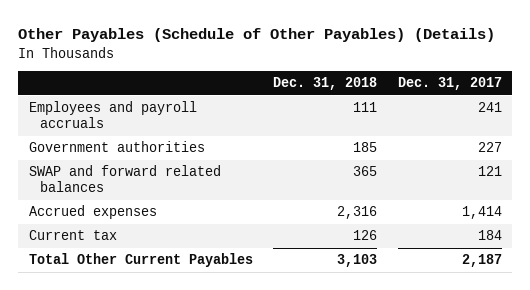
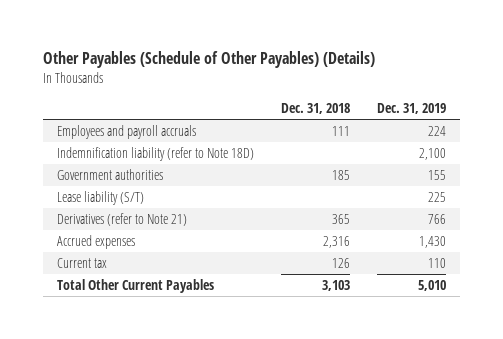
[397,77,502,91] Dec. 31, 2017 -> none
none -> [377,102,447,114] Dec. 31, 2019
none -> [56,147,254,162] Indemnification liability (refer to Note 18D)
none -> [56,191,144,206] Lease liability (S/T)
[28,165,221,193] SWAP and forward related balances -> [56,213,187,227] Derivatives (refer to Note 21)

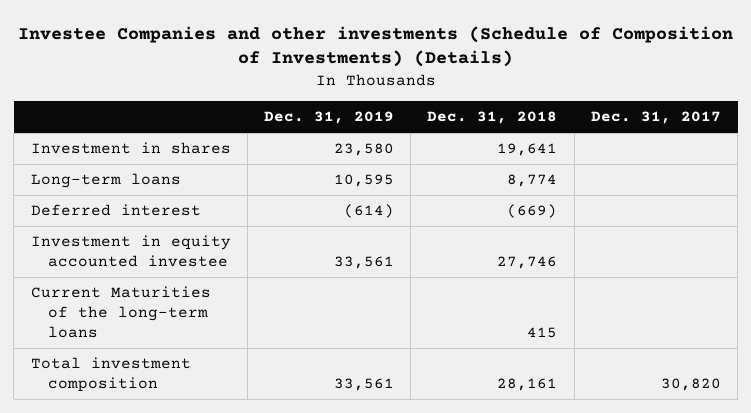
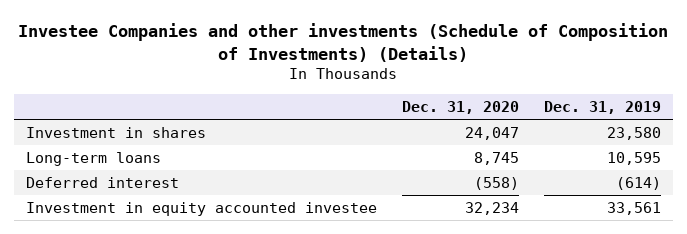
[427,111,558,125] Dec. 31, 2018 -> none
[590,111,721,125] Dec. 31, 2017 -> none
none -> [401,101,519,115] Dec. 31, 2020
[30,286,211,339] Current Maturities of the long-term loans -> none
[30,357,191,393] Total investment composition -> none

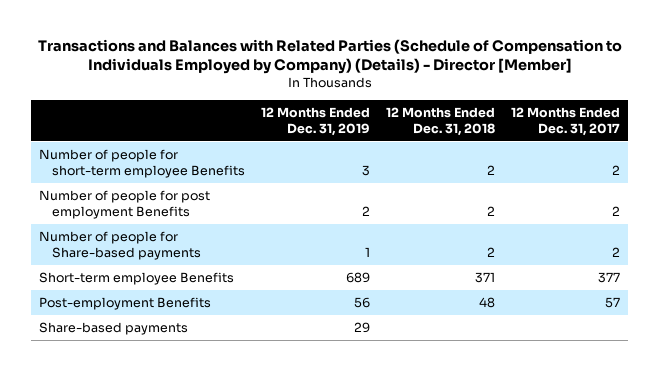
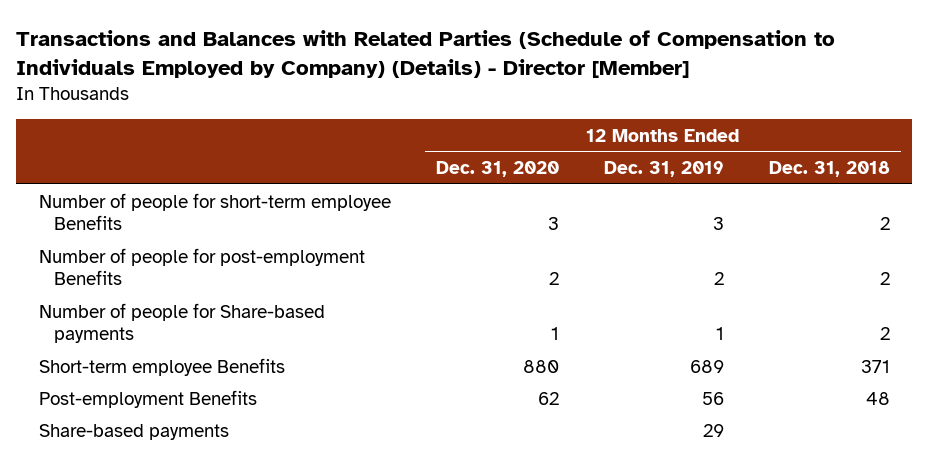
[511,106,621,136] 12 Months Ended Dec. 31, 2017 -> none
none -> [435,160,559,177] Dec. 31, 2020
[39,190,211,220] Number of people for post employment Benefits -> [38,247,365,286] Number of people for post-employment Benefits

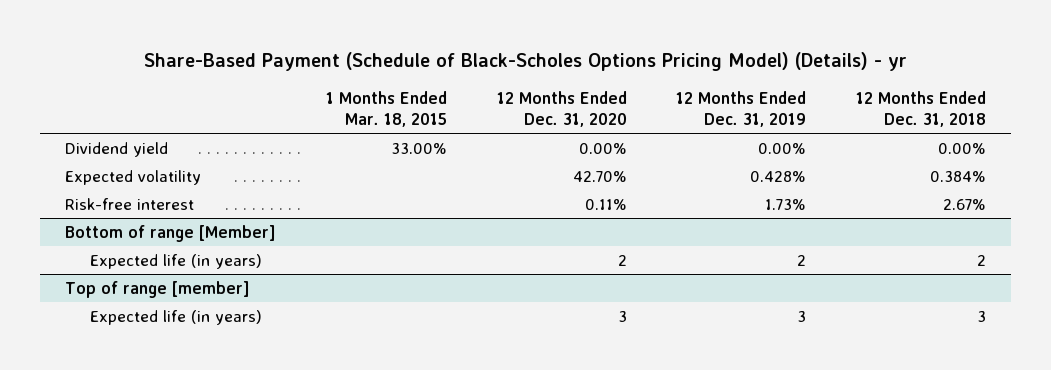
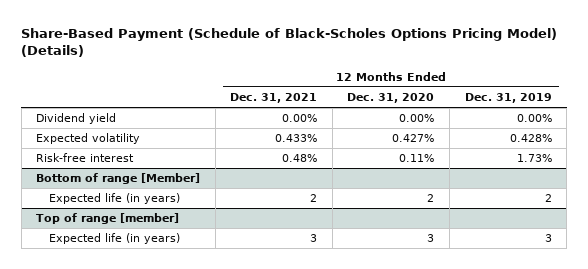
[143,51,907,71] Share-Based Payment (Schedule of Black-Scholes Options Pricing Model) (Details) - yr -> [21,28,558,58] Share-Based Payment (Schedule of Black-Scholes Options Pricing Model) (Details)
[325,90,447,128] 1 Months Ended Mar. 18, 2015 -> none
[855,90,986,128] 12 Months Ended Dec. 31, 2018 -> none
none -> [230,93,318,104] Dec. 31, 2021
[572,170,627,182] 42.70% -> [392,134,435,143] 0.427%

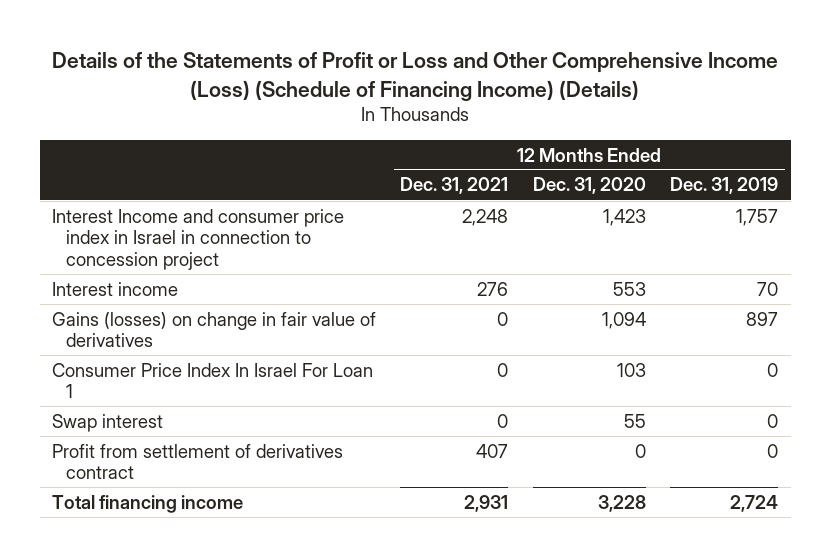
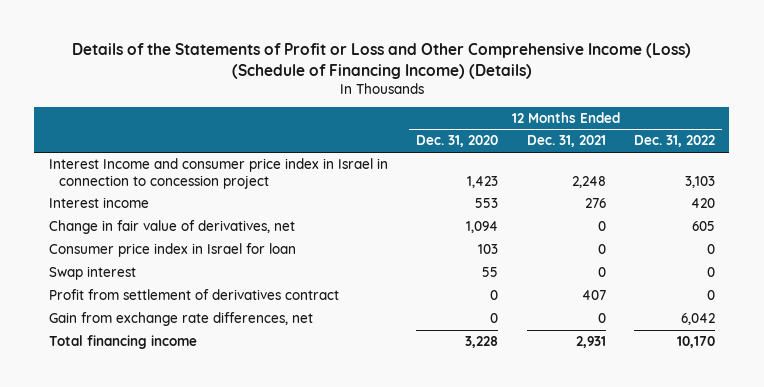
[670,177,779,195] Dec. 31, 2019 -> none
none -> [634,135,716,148] Dec. 31, 2022
[51,311,376,348] Gains (losses) on change in fair value of derivatives -> [48,220,295,235] Change in fair value of derivatives, net
[51,362,373,399] Consumer Price Index In Israel For Loan 1 -> [48,243,296,258] Consumer price index in Israel for loan
none -> [48,312,313,327] Gain from exchange rate differences, net

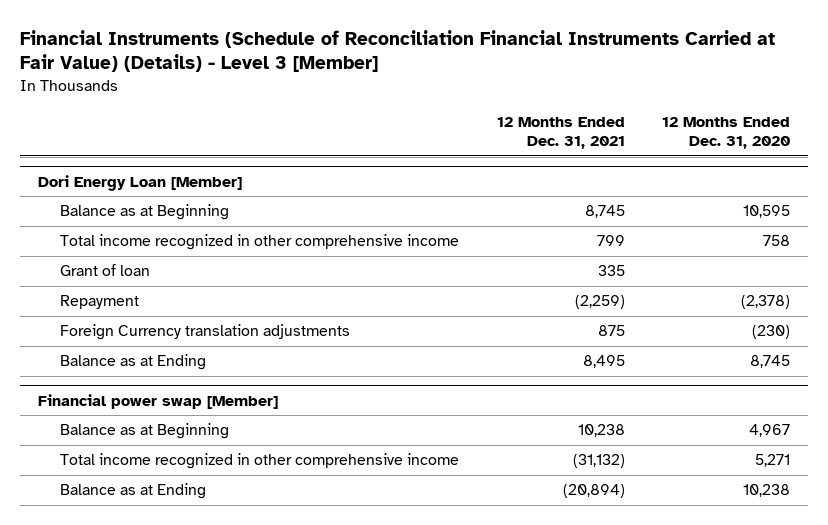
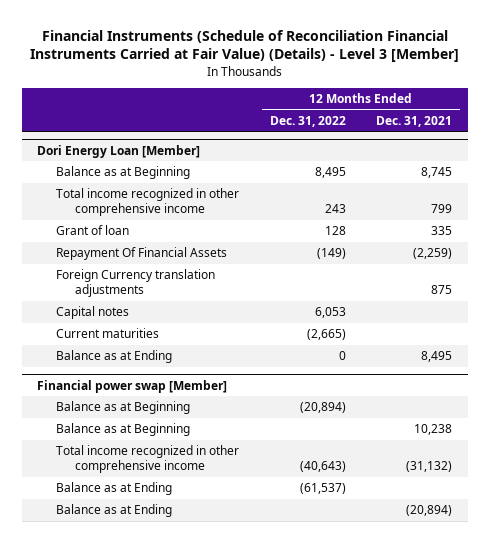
[661,117,790,150] 12 Months Ended Dec. 31, 2020 -> none
none -> [269,115,346,127] Dec. 31, 2022
[60,295,140,310] Repayment -> [56,247,228,261] Repayment Of Financial Assets
none -> [56,306,130,320] Capital notes
none -> [56,328,160,339] Current maturities
none -> [56,401,191,415] Balance as at Beginning
none -> [56,482,173,496] Balance as at Ending

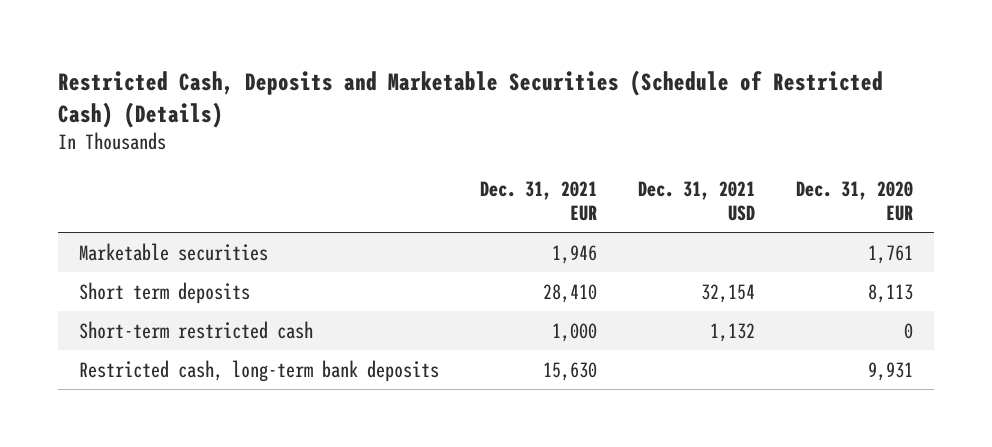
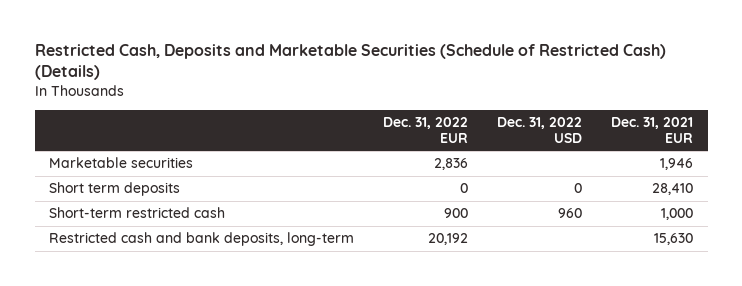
[638,181,756,222] Dec. 31, 2021 USD -> none
[796,181,914,222] Dec. 31, 2020 EUR -> none
none -> [383,117,469,144] Dec. 31, 2022 EUR
none -> [497,117,583,144] Dec. 31, 2022 USD
[78,359,439,382] Restricted cash, long-term bank deposits -> [49,232,355,247] Restricted cash and bank deposits, long-term

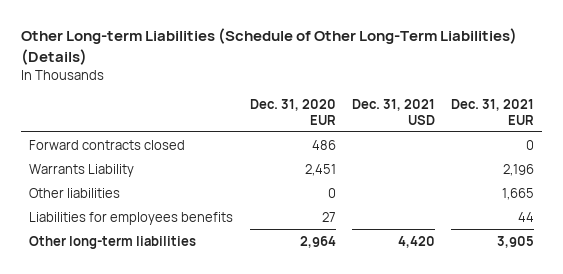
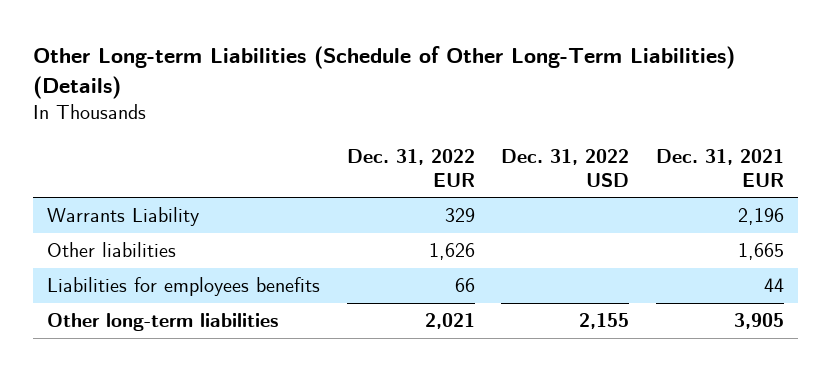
[249,99,336,125] Dec. 31, 2020 EUR -> none
[351,99,435,125] Dec. 31, 2021 USD -> none
none -> [346,148,475,187] Dec. 31, 2022 EUR
none -> [501,148,630,187] Dec. 31, 2022 USD
[29,139,186,150] Forward contracts closed -> none

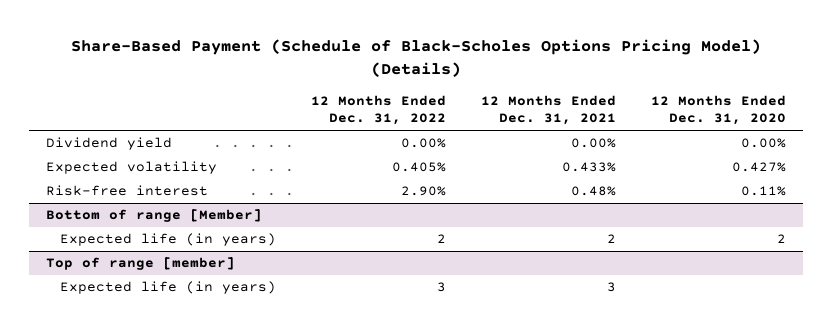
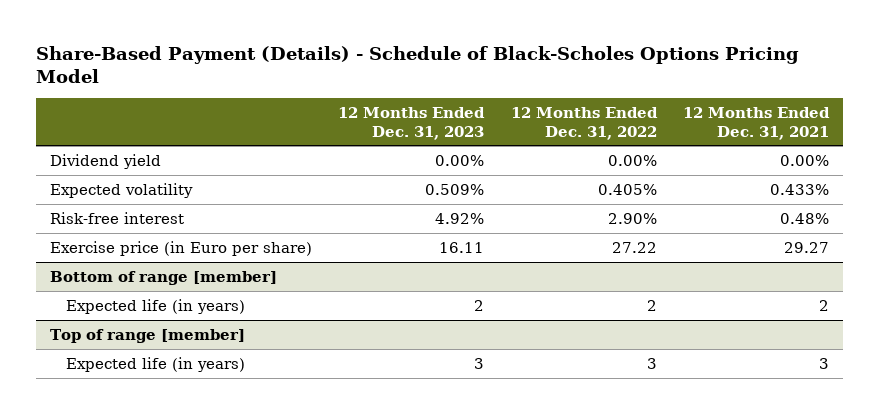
[70,39,761,77] Share-Based Payment (Schedule of Black-Scholes Options Pricing Model) (Details) -> [36,45,800,83] Share-Based Payment (Details) - Schedule of Black-Scholes Options Pricing Model
[650,94,786,126] 12 Months Ended Dec. 31, 2020 -> none
none -> [338,106,486,140] 12 Months Ended Dec. 31, 2023
none -> [49,240,312,256] Exercise price (in Euro per share)
[45,209,262,223] Bottom of range [Member] -> [49,270,277,285] Bottom of range [member]

